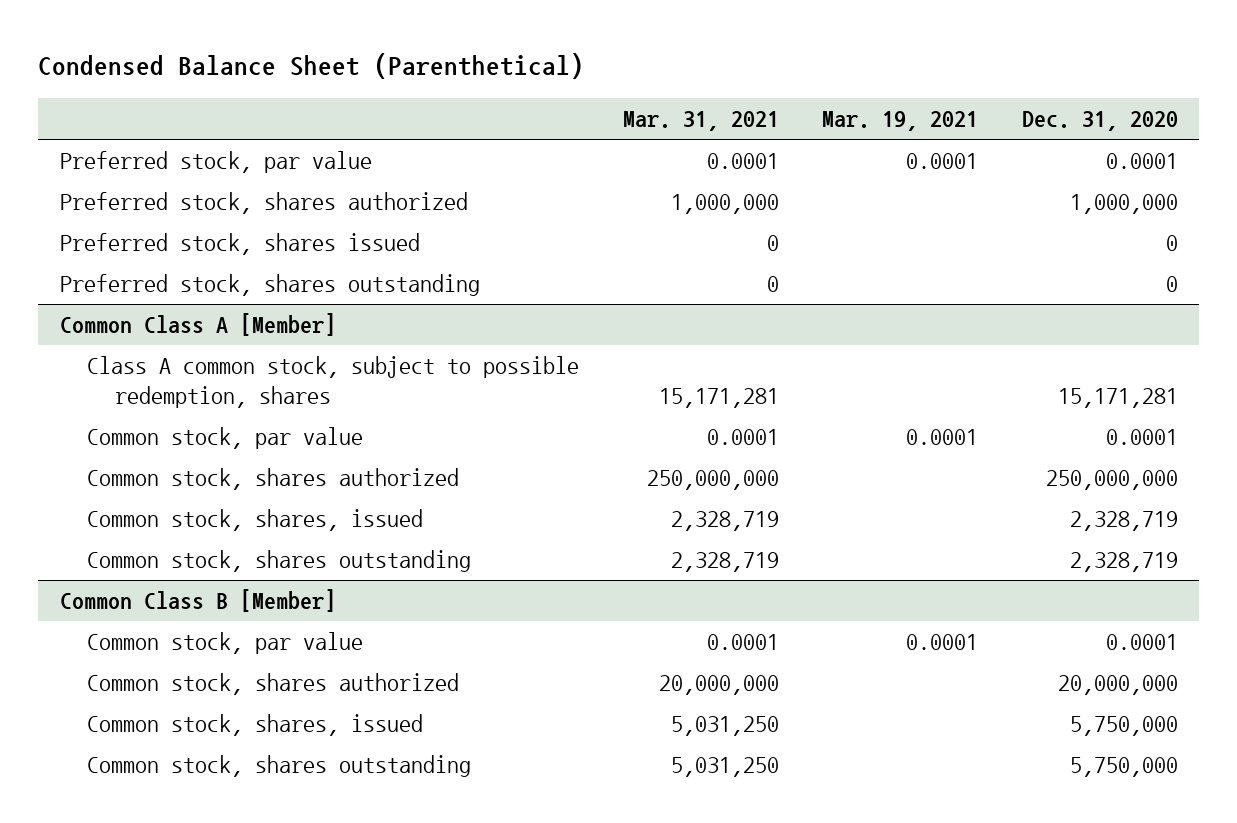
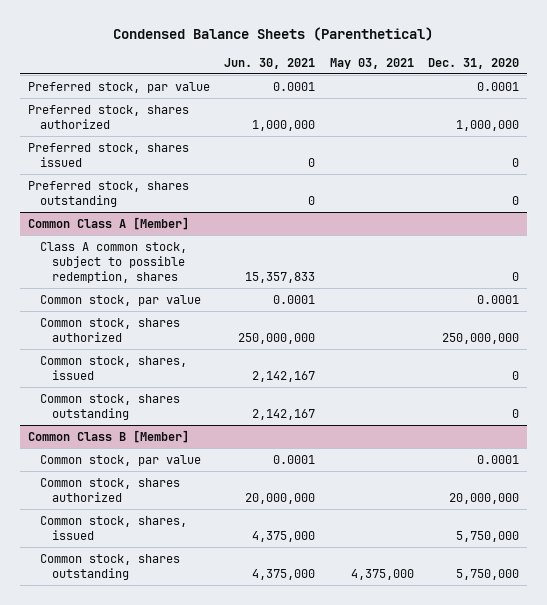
[38,53,585,80] Condensed Balance Sheet (Parenthetical) -> [113,26,434,41] Condensed Balance Sheets (Parenthetical)
[622,111,779,132] Mar. 31, 2021 -> none
[822,111,979,132] Mar. 19, 2021 -> none
none -> [224,57,316,69] Jun. 30, 2021
none -> [329,57,414,69] May 03, 2021
[1057,387,1178,408] 15,171,281 -> [512,272,520,282] 0
[1069,511,1178,532] 2,328,719 -> [512,371,520,381] 0
[1069,552,1178,573] 2,328,719 -> [512,409,520,419] 0

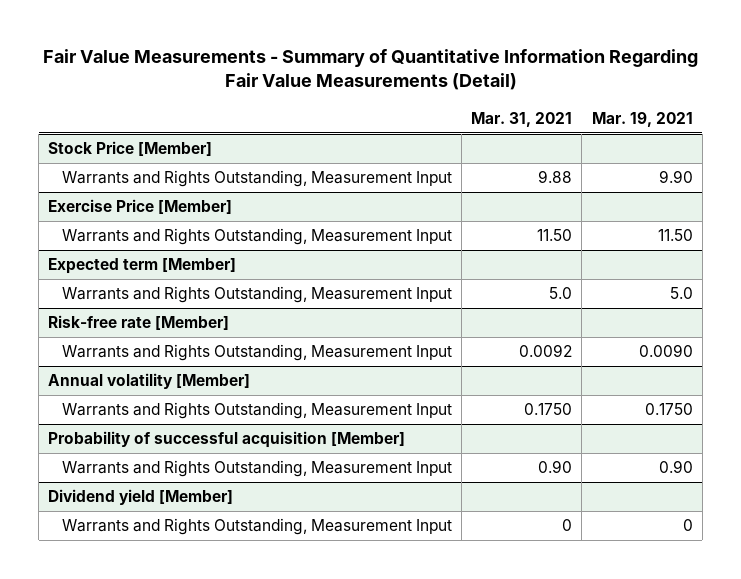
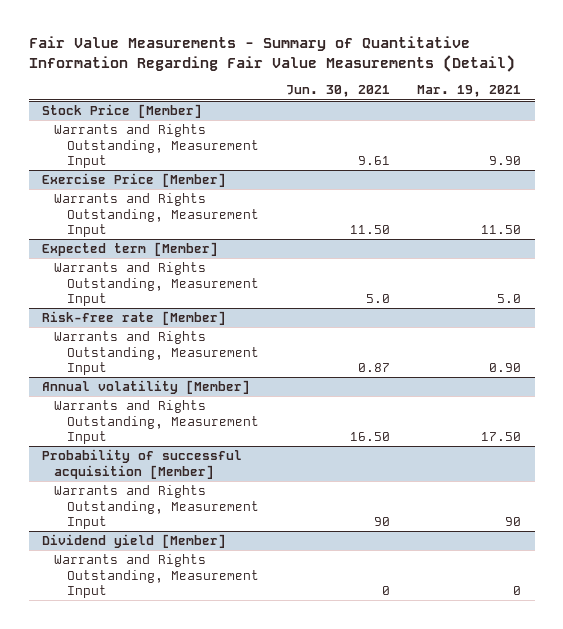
[471,111,573,127] Mar. 31, 2021 -> none
none -> [285,85,390,98] Jun. 30, 2021
[638,344,693,358] 0.0090 -> [488,363,521,373] 0.90
[644,403,693,416] 0.1750 -> [480,432,521,442] 17.50
[658,460,693,474] 0.90 -> [504,517,521,527] 90

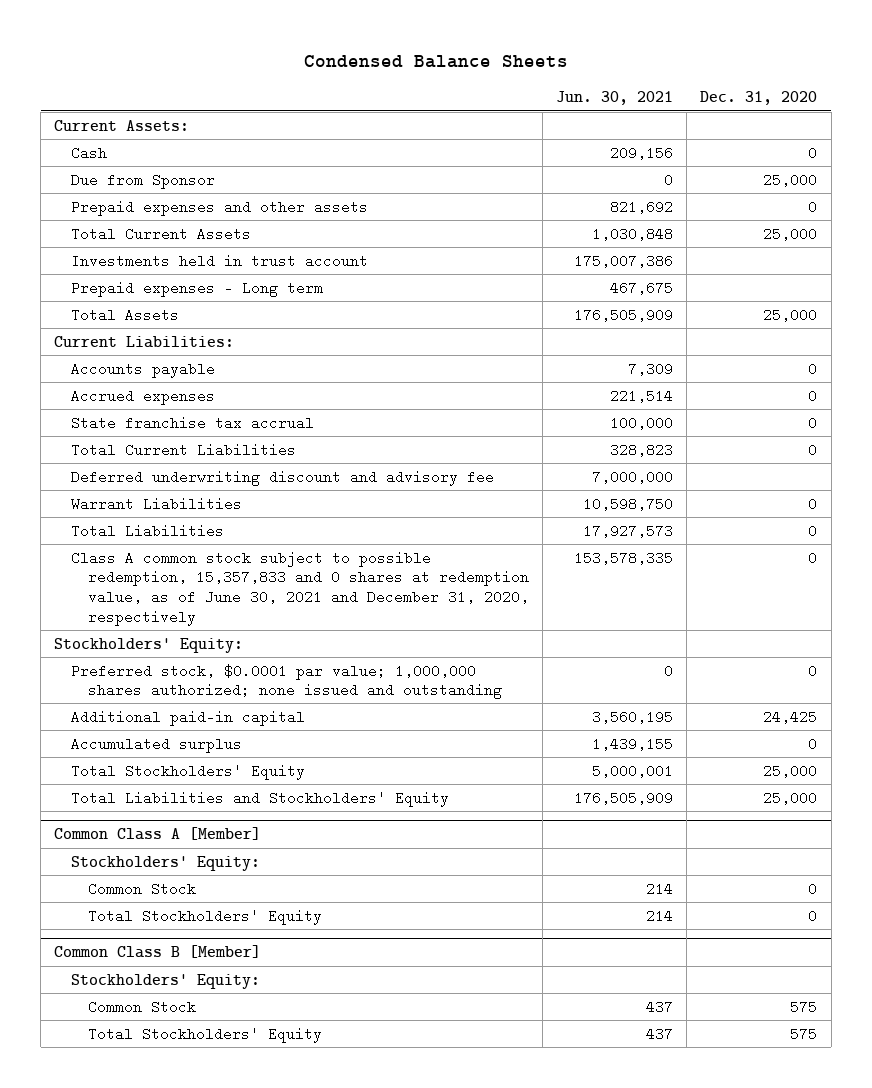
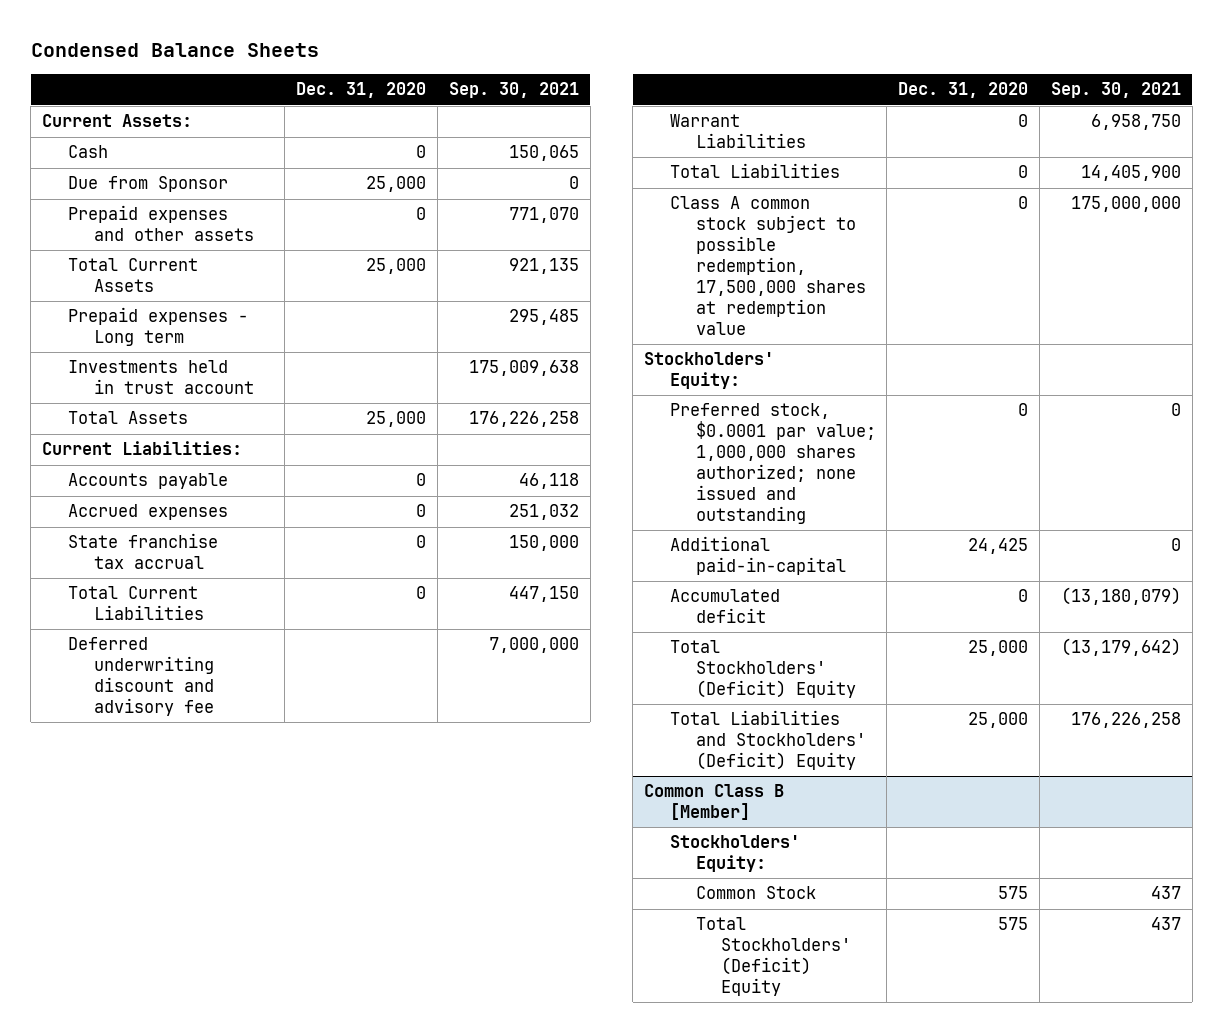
[556,91,674,106] Jun. 30, 2021 -> none
none -> [448,82,579,99] Sep. 30, 2021
[71,253,369,268] Investments held in trust account -> [67,360,254,395] Investments held in trust account
[71,550,529,626] Class A common stock subject to possible redemption, 15,357,833 and 0 shares at redemption value, as of June 30, 2021 and December 31, 2020, respectively -> [669,196,866,335] Class A common stock subject to possible redemption, 17,500,000 shares at redemption value
[54,827,262,841] Common Class A [Member] -> none
[71,855,261,871] Stockholders' Equity: -> none
[87,881,196,896] Common Stock -> none
[87,908,322,925] Total Stockholders' Equity -> none
[71,709,306,726] Additional paid-in capital -> [669,536,846,576] Additional paid-in-capital
[71,736,243,753] Accumulated surplus -> [669,589,780,624] Accumulated deficit
[71,763,306,780] Total Stockholders' Equity -> [669,640,856,699] Total Stockholders' (Deficit) Equity
[71,790,450,807] Total Liabilities and Stockholders' Equity -> [669,710,866,771] Total Liabilities and Stockholders' (Deficit) Equity
[87,1026,322,1043] Total Stockholders' Equity -> [695,917,852,997] Total Stockholders' (Deficit) Equity

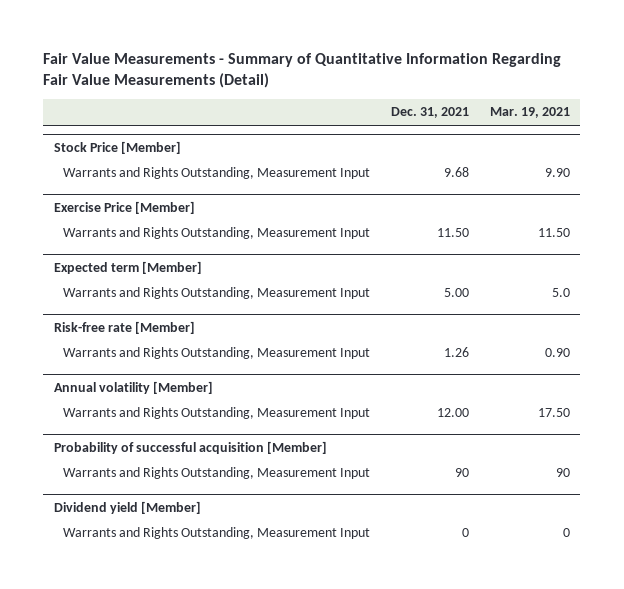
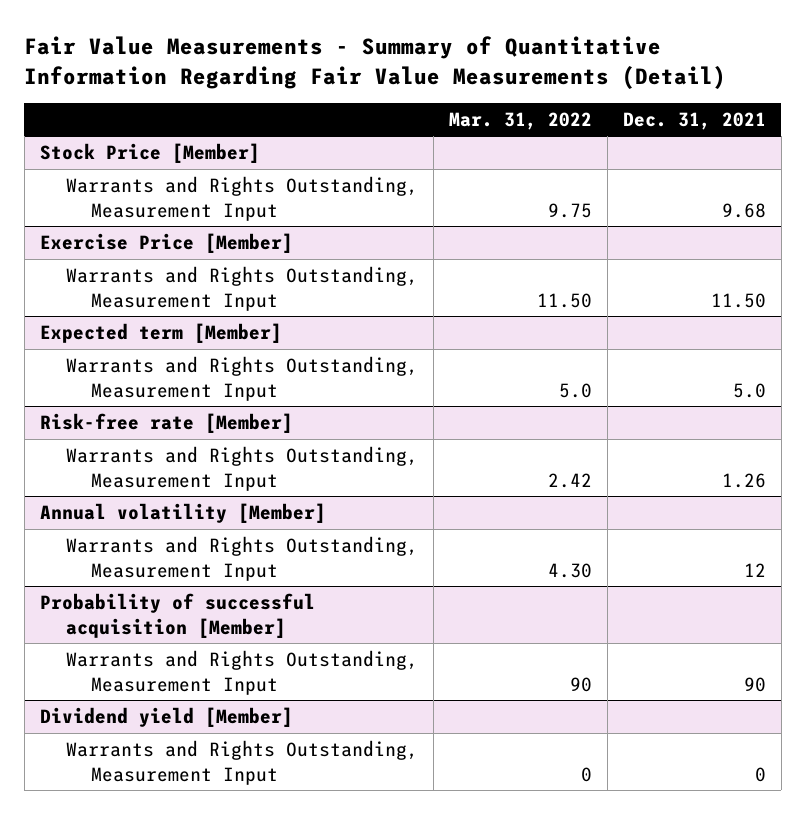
[489,107,570,119] Mar. 19, 2021 -> none
none -> [448,111,592,130] Mar. 31, 2022
[444,288,470,298] 5.00 -> [732,382,766,398] 5.0
[437,408,470,418] 12.00 -> [743,562,766,577] 12

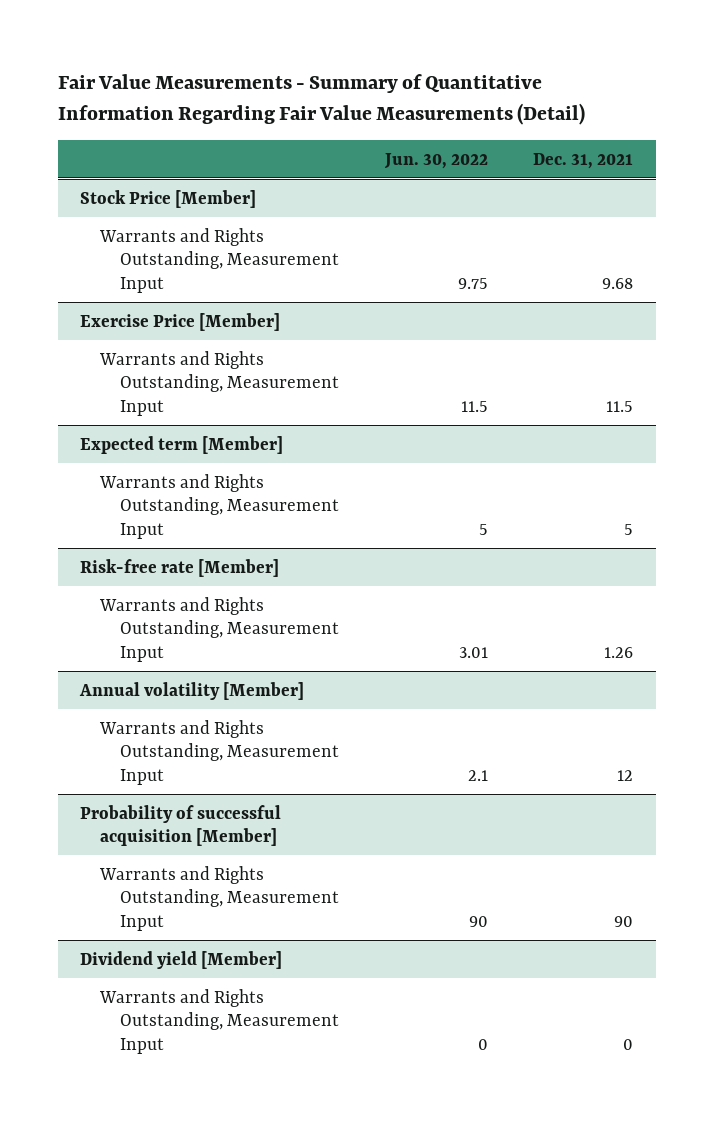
[448,111,592,130] Mar. 31, 2022 -> none
none -> [383,152,488,169] Jun. 30, 2022
[710,292,766,308] 11.50 -> [605,400,633,412] 11.5
[732,382,766,398] 5.0 -> [623,523,633,535] 5

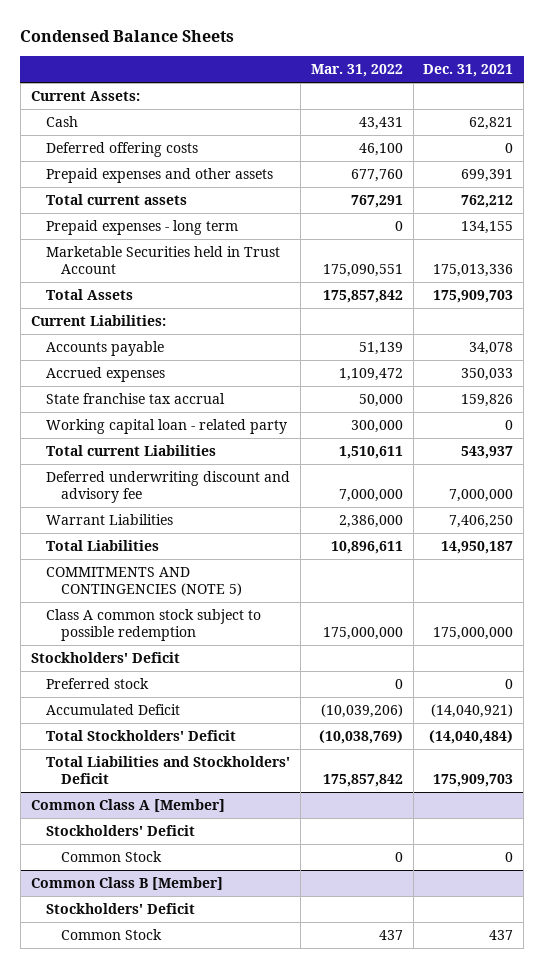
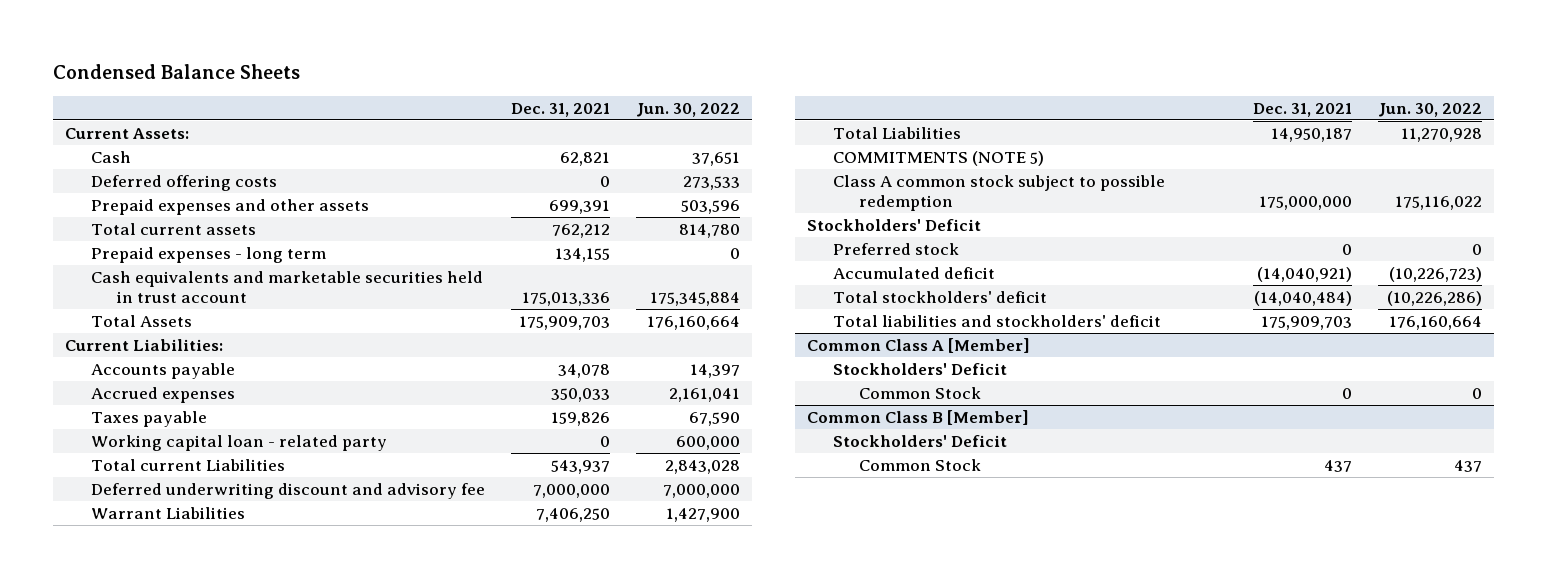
[310,64,403,78] Mar. 31, 2022 -> none
none -> [635,102,740,117] Jun. 30, 2022
[45,246,280,274] Marketable Securities held in Trust Account -> [91,270,484,303] Cash equivalents and marketable securities held in trust account
[45,393,225,405] State franchise tax accrual -> [91,410,208,427] Taxes payable
[45,567,242,596] COMMITMENTS AND CONTINGENCIES (NOTE 5) -> [833,150,1045,166] COMMITMENTS (NOTE 5)
[45,704,180,716] Accumulated Deficit -> [833,266,996,279] Accumulated deficit
[45,730,236,742] Total Stockholders' Deficit -> [833,290,1048,303] Total stockholders' deficit
[45,756,290,784] Total Liabilities and Stockholders' Deficit -> [833,314,1162,327] Total liabilities and stockholders' deficit

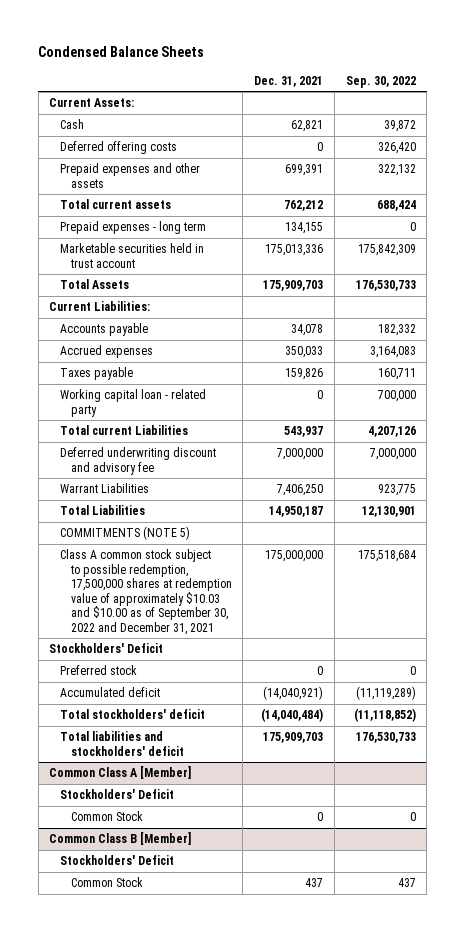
[635,102,740,117] Jun. 30, 2022 -> none
none -> [345,75,416,88] Sep. 30, 2022
[91,270,484,303] Cash equivalents and marketable securities held in trust account -> [60,243,205,268] Marketable securities held in trust account
[833,174,1166,211] Class A common stock subject to possible redemption -> [60,549,232,635] Class A common stock subject to possible redemption, 17,500,000 shares at redemption value of approximately $10.03 and $10.00 as of September 30, 2022 and December 31, 2021

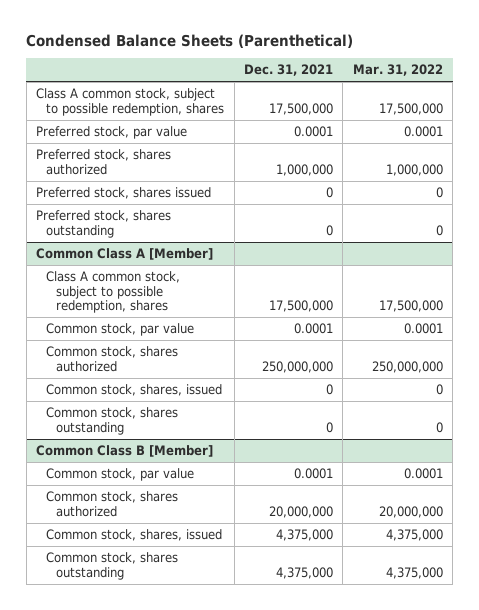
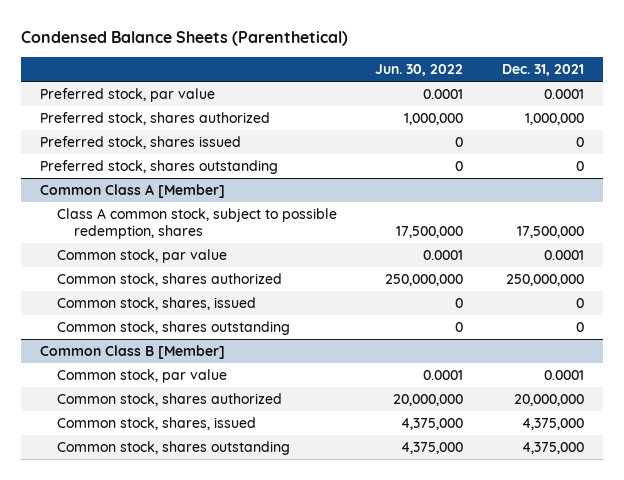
[352,64,443,77] Mar. 31, 2022 -> none
none -> [375,64,464,77] Jun. 30, 2022
[36,88,225,116] Class A common stock, subject to possible redemption, shares -> none

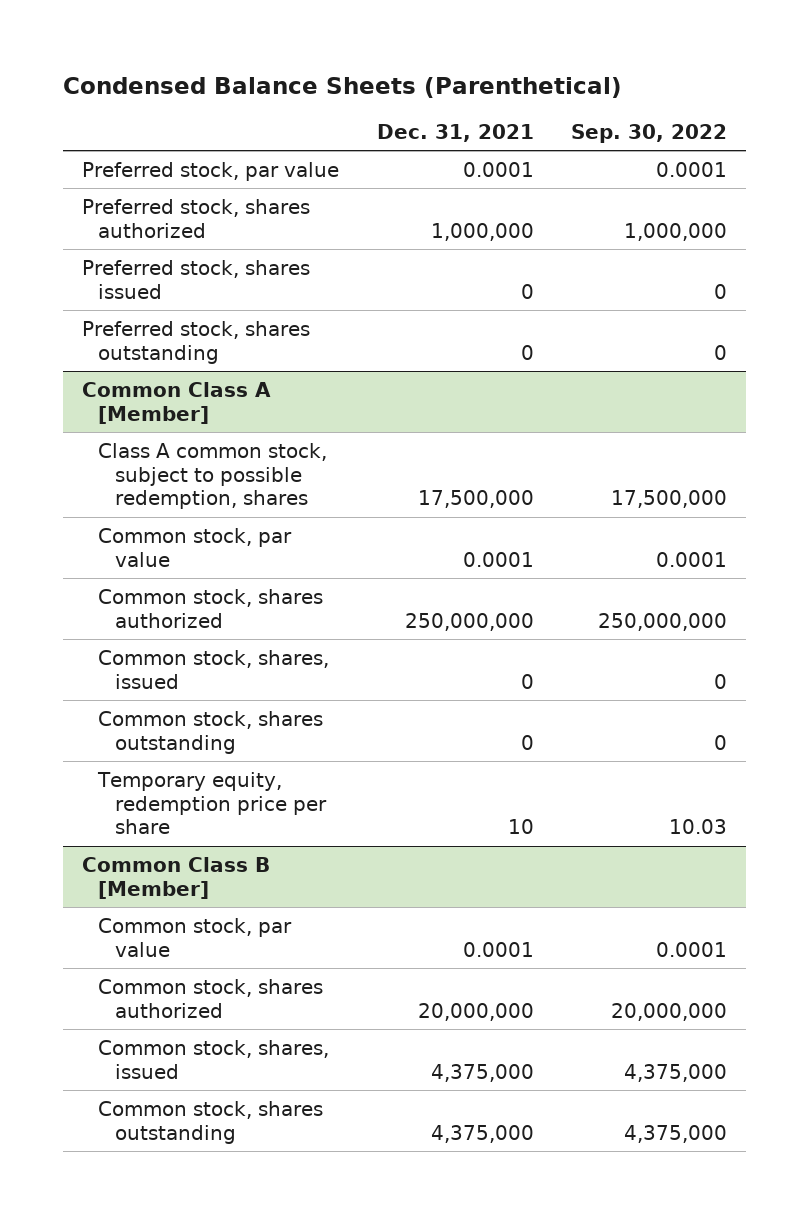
[375,64,464,77] Jun. 30, 2022 -> none
none -> [571,123,728,143] Sep. 30, 2022
none -> [97,771,327,835] Temporary equity, redemption price per share

